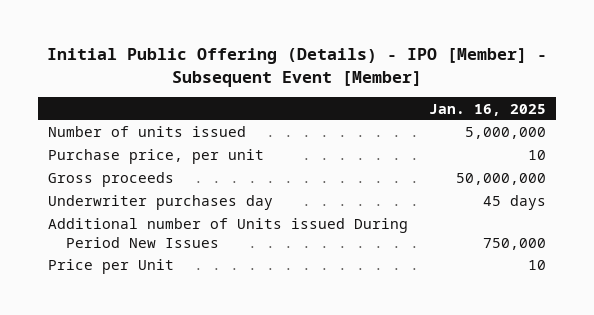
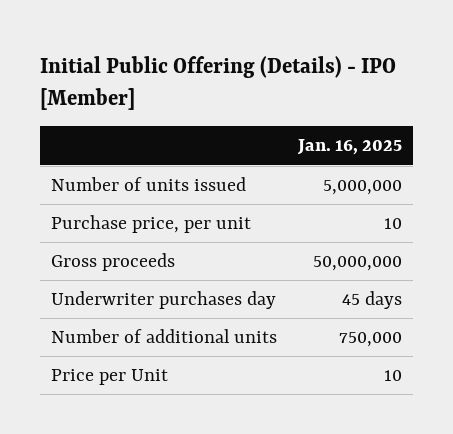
[47,48,548,87] Initial Public Offering (Details) - IPO [Member] - Subsequent Event [Member] -> [40,55,397,111] Initial Public Offering (Details) - IPO [Member]
[48,218,409,249] Additional number of Units issued During Period New Issues -> [51,329,278,344] Number of additional units

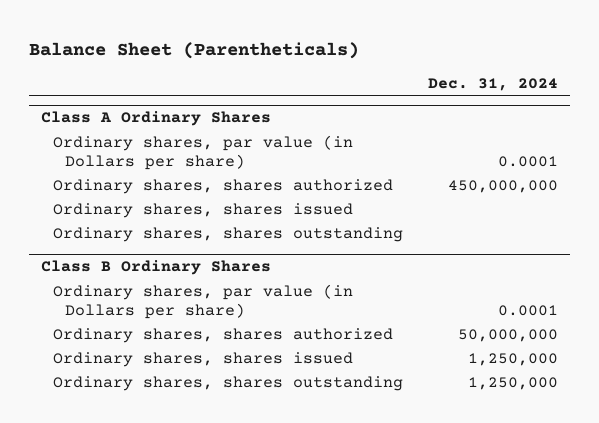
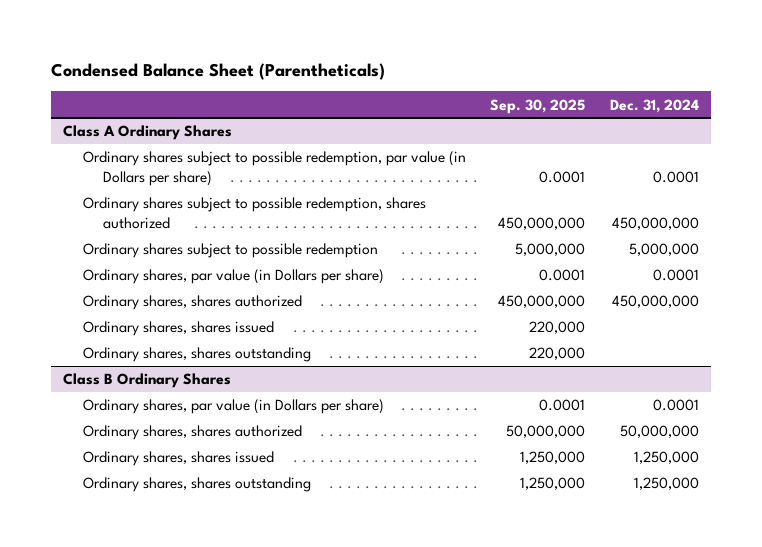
[29,41,360,59] Balance Sheet (Parentheticals) -> [51,62,386,80] Condensed Balance Sheet (Parentheticals)
none -> [490,98,586,114] Sep. 30, 2025
none -> [83,151,467,187] Ordinary shares subject to possible redemption, par value (in Dollars per share)
none -> [83,197,427,230] Ordinary shares subject to possible redemption, shares authorized
none -> [83,243,379,259] Ordinary shares subject to possible redemption

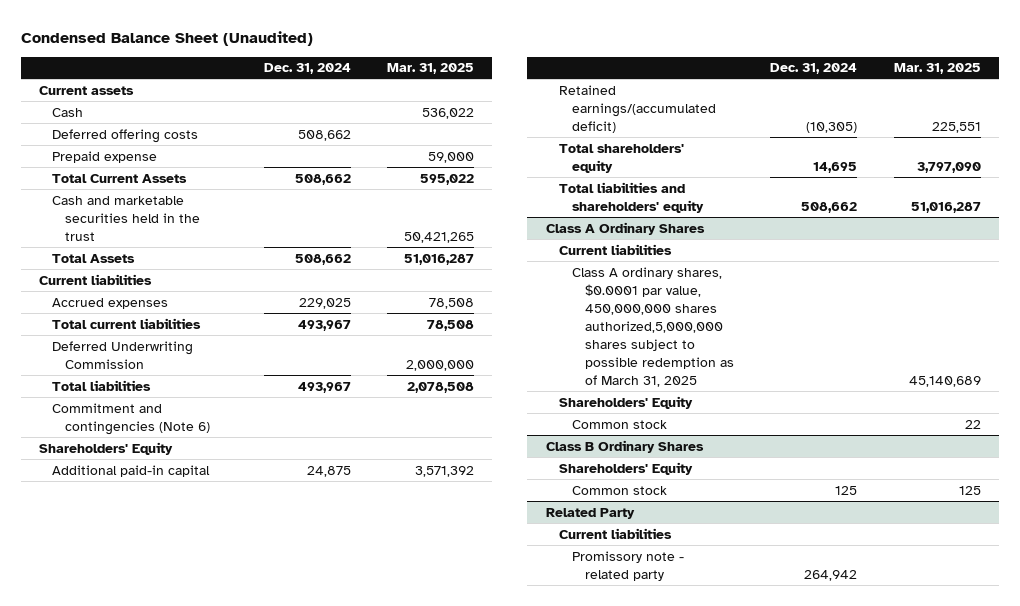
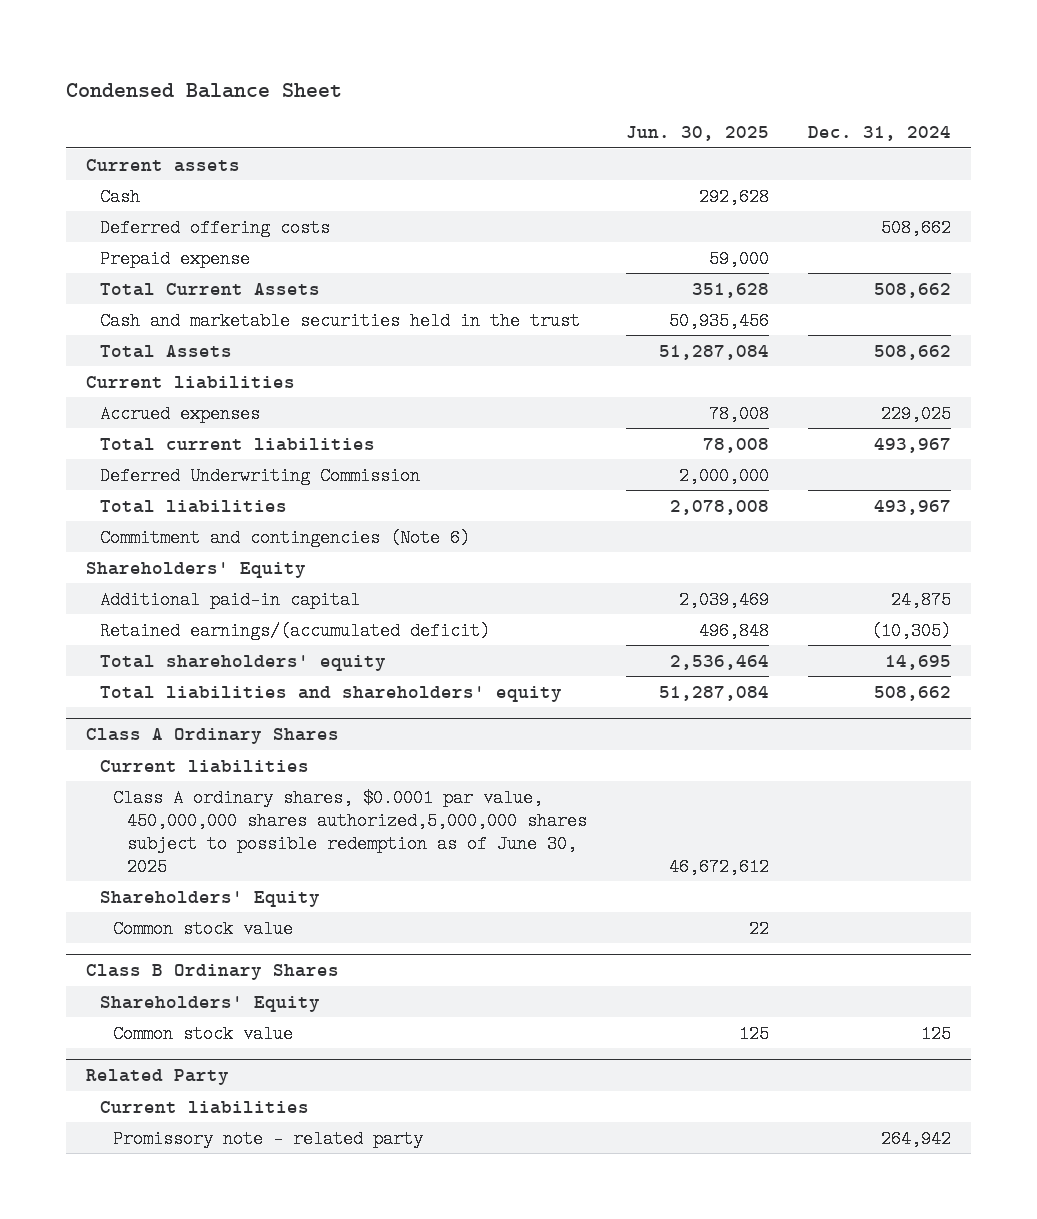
[20,30,313,46] Condensed Balance Sheet (Unaudited) -> [66,82,343,98] Condensed Balance Sheet
[387,63,475,75] Mar. 31, 2025 -> none
none -> [626,126,770,142] Jun. 30, 2025
[571,266,734,388] Class A ordinary shares, $0.0001 par value, 450,000,000 shares authorized,5,000,000 shares subject to possible redemption as of March 31, 2025 -> [113,788,588,876] Class A ordinary shares, $0.0001 par value, 450,000,000 shares authorized,5,000,000 shares subject to possible redemption as of June 30, 2025
[571,419,667,429] Common stock -> [113,919,294,938] Common stock value
[571,485,667,495] Common stock -> [113,1024,294,1043] Common stock value

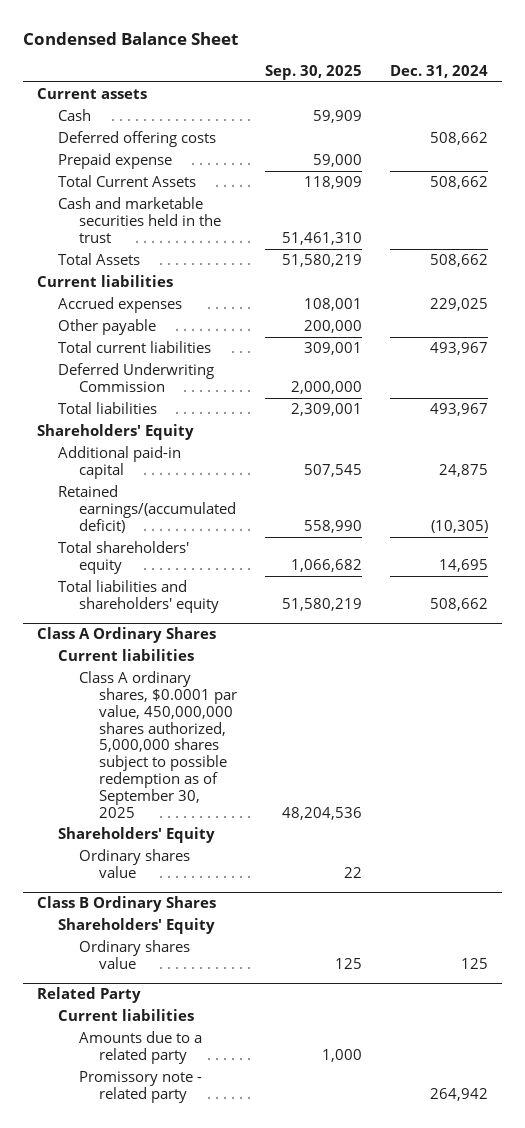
[626,126,770,142] Jun. 30, 2025 -> none
none -> [265,64,363,80] Sep. 30, 2025
none -> [57,319,156,336] Other payable
[99,528,470,547] Commitment and contingencies (Note 6) -> none
[113,788,588,876] Class A ordinary shares, $0.0001 par value, 450,000,000 shares authorized,5,000,000 shares subject to possible redemption as of June 30, 2025 -> [78,671,238,818] Class A ordinary shares, $0.0001 par value, 450,000,000 shares authorized, 5,000,000 shares subject to possible redemption as of September 30, 2025
[113,919,294,938] Common stock value -> [78,849,190,878] Ordinary shares value
[113,1024,294,1043] Common stock value -> [78,940,190,969] Ordinary shares value
none -> [78,1031,202,1064] Amounts due to a related party

